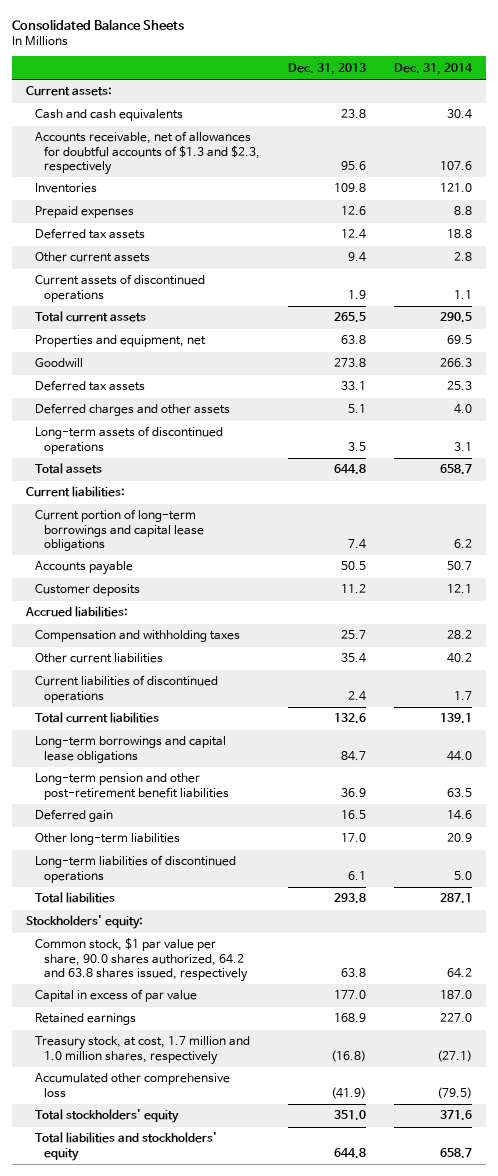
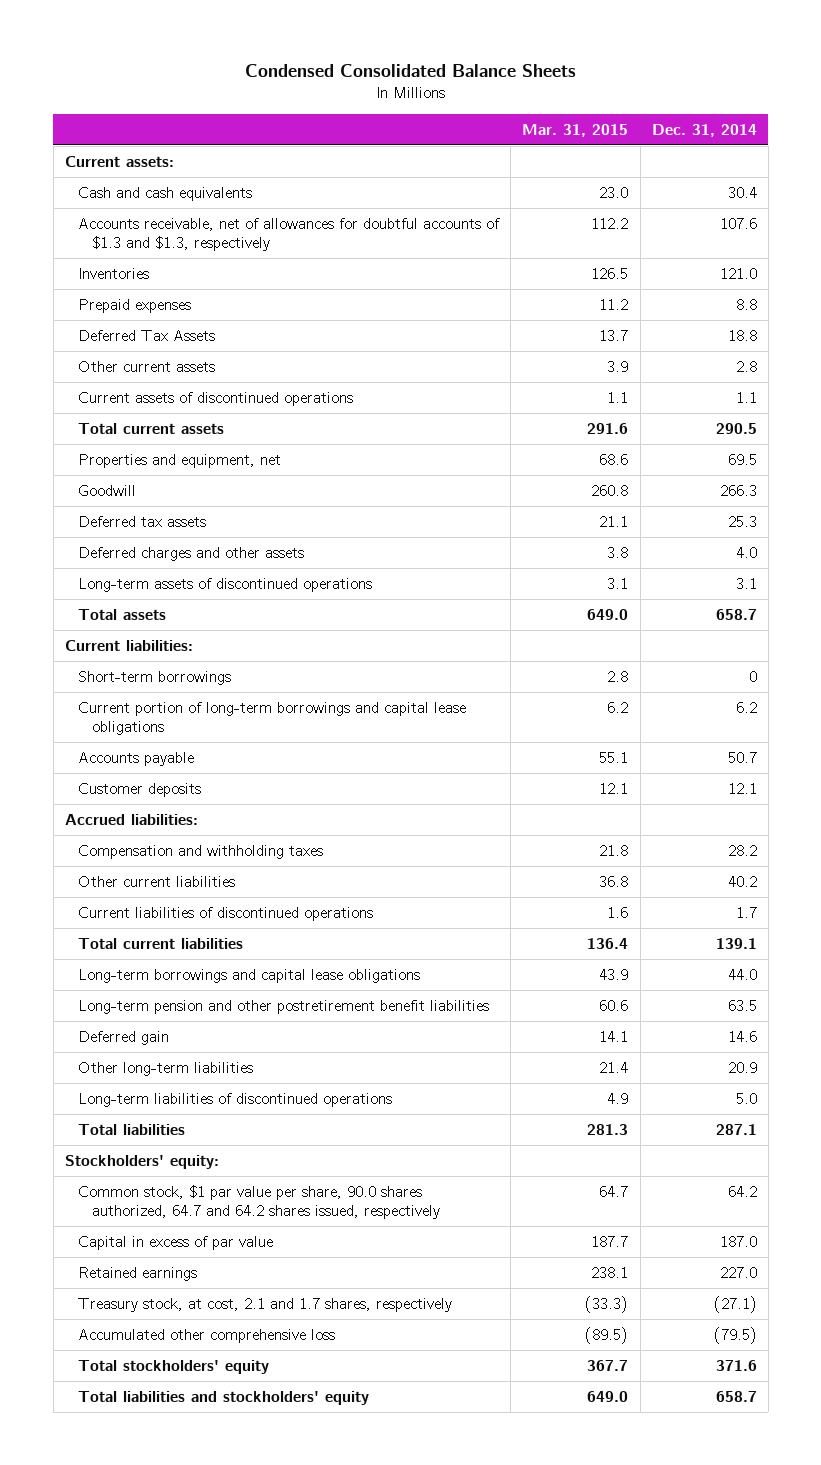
[12,18,185,30] Consolidated Balance Sheets -> [244,64,576,78] Condensed Consolidated Balance Sheets
[288,62,367,75] Dec. 31, 2013 -> none
none -> [522,123,629,137] Mar. 31, 2015
[35,131,261,176] Accounts receivable, net of allowances for doubtful accounts of $1.3 and $2.3, respectively -> [78,217,501,252] Accounts receivable, net of allowances for doubtful accounts of $1.3 and $1.3, respectively
[35,228,146,240] Deferred tax assets -> [78,329,216,341] Deferred Tax Assets
none -> [78,670,232,685] Short-term borrowings
[35,773,230,800] Long-term pension and other post-retirement benefit liabilities -> [78,999,490,1014] Long-term pension and other postretirement benefit liabilities
[35,938,249,983] Common stock, $1 par value per share, 90.0 shares authorized, 64.2 and 63.8 shares issued, respectively -> [78,1184,440,1220] Common stock, $1 par value per share, 90.0 shares authorized, 64.7 and 64.2 shares issued, respectively
[35,1036,251,1065] Treasury stock, at cost, 1.7 million and 1.0 million shares, respectively -> [78,1297,453,1312] Treasury stock, at cost, 2.1 and 1.7 shares, respectively

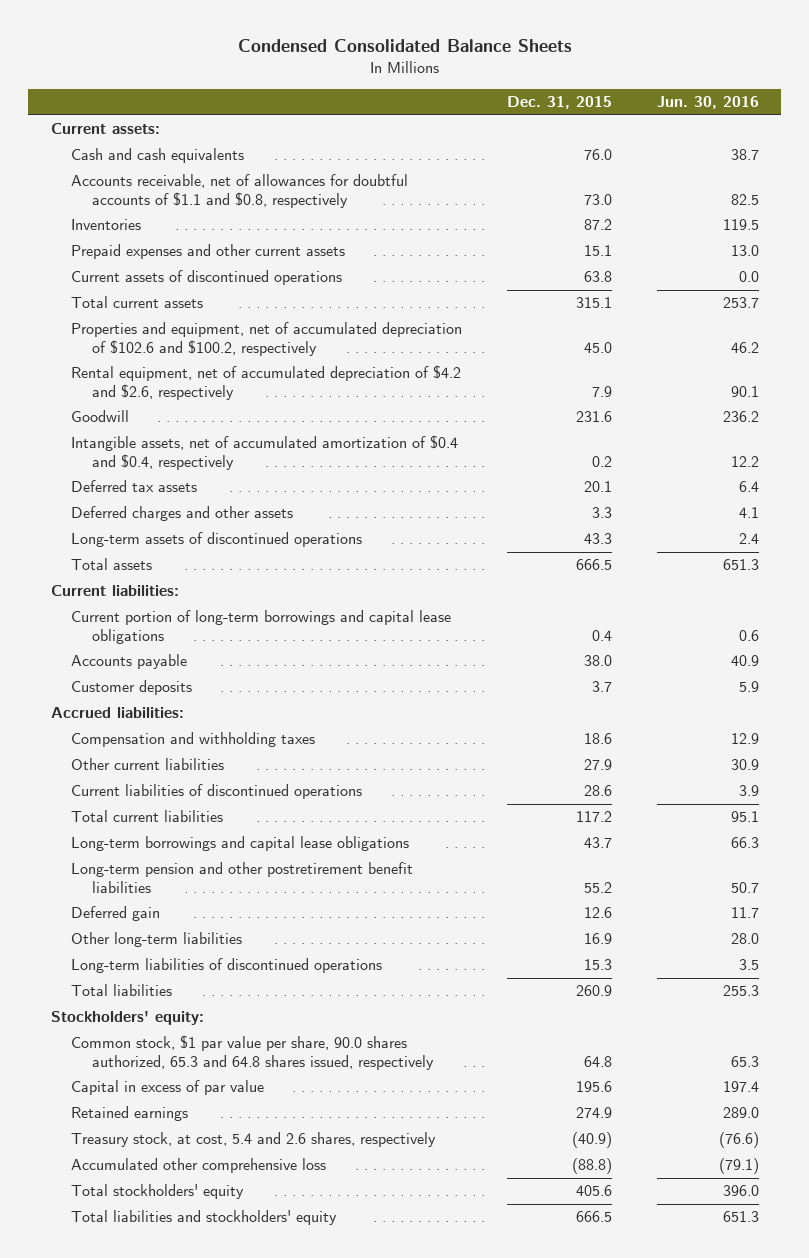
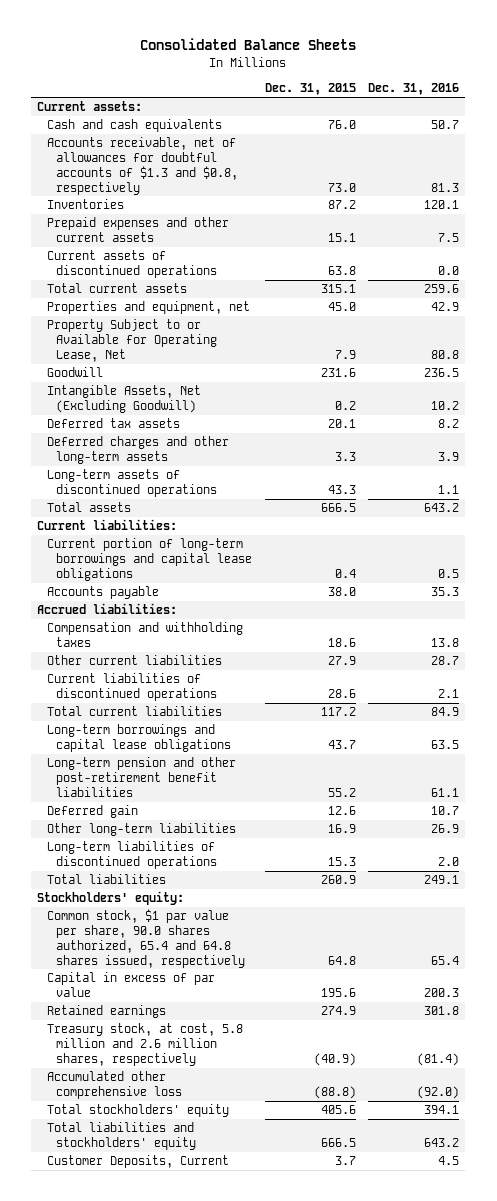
[237,39,572,53] Condensed Consolidated Balance Sheets -> [140,38,357,51] Consolidated Balance Sheets
[656,96,759,110] Jun. 30, 2016 -> none
none -> [368,83,460,96] Dec. 31, 2016
[71,174,409,208] Accounts receivable, net of allowances for doubtful accounts of $1.1 and $0.8, respectively -> [46,137,239,195] Accounts receivable, net of allowances for doubtful accounts of $1.3 and $0.8, respectively
[71,322,463,356] Properties and equipment, net of accumulated depreciation of $102.6 and $100.2, respectively -> none
none -> [46,301,250,315] Properties and equipment, net
[71,365,462,400] Rental equipment, net of accumulated depreciation of $4.2 and $2.6, respectively -> [46,319,218,362] Property Subject to or Available for Operating Lease, Net
[71,435,459,470] Intangible assets, net of accumulated amortization of $0.4 and $0.4, respectively -> [46,385,201,414] Intangible Assets, Net (Excluding Goodwill)
[71,506,294,522] Deferred charges and other assets -> [46,436,229,465] Deferred charges and other long-term assets
[71,680,193,696] Customer deposits -> none
[71,862,414,893] Long-term pension and other postretirement benefit liabilities -> [46,757,236,797] Long-term pension and other post-retirement benefit liabilities
[71,1035,435,1070] Common stock, $1 par value per share, 90.0 shares authorized, 65.3 and 64.8 shares issued, respectively -> [46,909,246,968] Common stock, $1 par value per share, 90.0 shares authorized, 65.4 and 64.8 shares issued, respectively
[71,1132,437,1148] Treasury stock, at cost, 5.4 and 2.6 shares, respectively -> [46,1023,243,1066] Treasury stock, at cost, 5.8 million and 2.6 million shares, respectively
none -> [46,1155,229,1169] Customer Deposits, Current

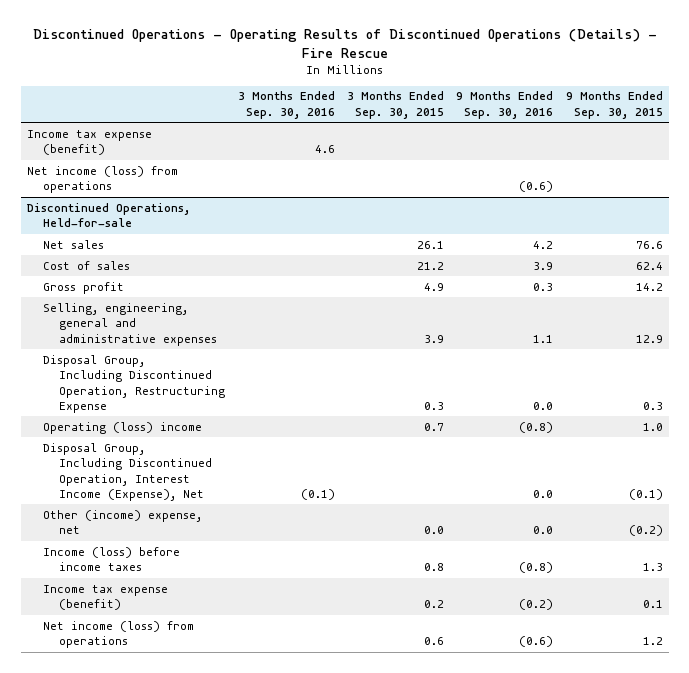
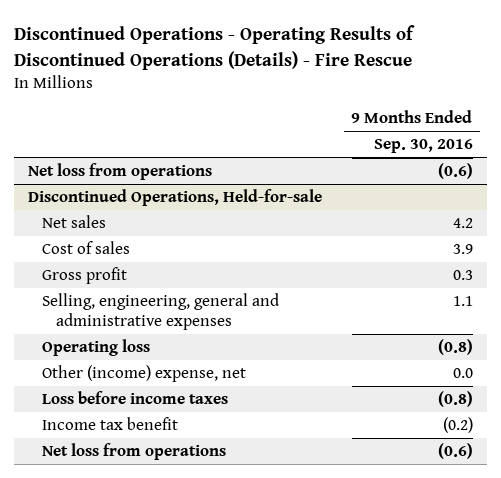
[237,91,335,119] 3 Months Ended Sep. 30, 2016 -> none
[347,91,445,119] 3 Months Ended Sep. 30, 2015 -> none
[565,91,663,119] 9 Months Ended Sep. 30, 2015 -> none
[26,129,152,156] Income tax expense (benefit) -> none
[26,165,178,194] Net income (loss) from operations -> [28,163,213,181] Net loss from operations
[43,354,226,414] Disposal Group, Including Discontinued Operation, Restructuring Expense -> none
[43,442,213,502] Disposal Group, Including Discontinued Operation, Interest Income (Expense), Net -> none
[43,421,203,434] Operating (loss) income -> [42,339,151,357] Operating loss
[43,546,181,572] Income (loss) before income taxes -> [42,391,229,405] Loss before income taxes
[43,584,169,611] Income tax expense (benefit) -> [42,417,179,431] Income tax benefit
[43,620,195,649] Net income (loss) from operations -> [42,443,227,461] Net loss from operations

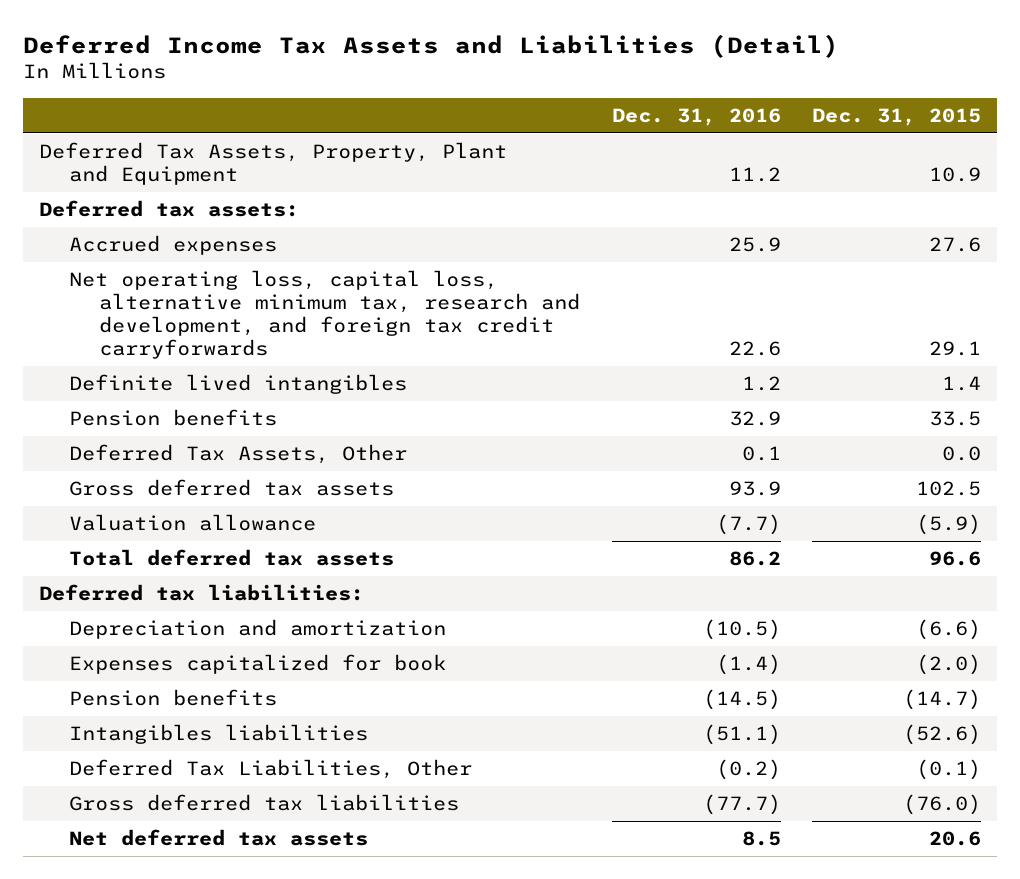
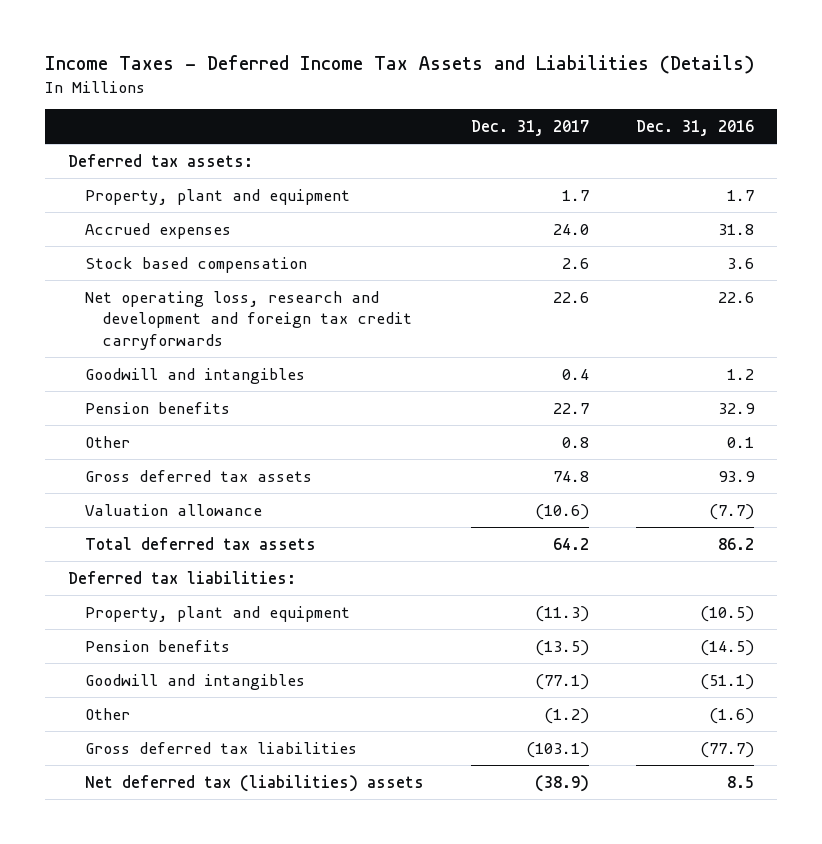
[23,33,840,58] Deferred Income Tax Assets and Liabilities (Detail) -> [44,55,754,75] Income Taxes - Deferred Income Tax Assets and Liabilities (Details)
[812,107,982,126] Dec. 31, 2015 -> none
none -> [470,119,589,136] Dec. 31, 2017
[38,142,507,186] Deferred Tax Assets, Property, Plant and Equipment -> none
none -> [84,188,350,205] Property, plant and equipment
[728,237,781,253] 25.9 -> [717,223,754,235] 31.8
none -> [84,256,307,273] Stock based compensation
[68,270,581,360] Net operating loss, capital loss, alternative minimum tax, research and development, and foreign tax credit carryforwards -> [84,290,412,350] Net operating loss, research and development and foreign tax credit carryforwards
[68,374,407,395] Definite lived intangibles -> [84,367,305,384] Goodwill and intangibles
[68,444,407,465] Deferred Tax Assets, Other -> [84,435,130,448] Other
[68,654,446,675] Expenses capitalized for book -> none
[68,619,446,640] Depreciation and amortization -> [84,605,350,622] Property, plant and equipment
[68,724,368,745] Intangibles liabilities -> [84,673,305,690] Goodwill and intangibles
[68,759,472,780] Deferred Tax Liabilities, Other -> [84,707,130,720] Other
[715,759,781,781] (0.2) -> [708,707,754,724] (1.6)
[68,829,368,847] Net deferred tax assets -> [84,774,424,792] Net deferred tax (liabilities) assets

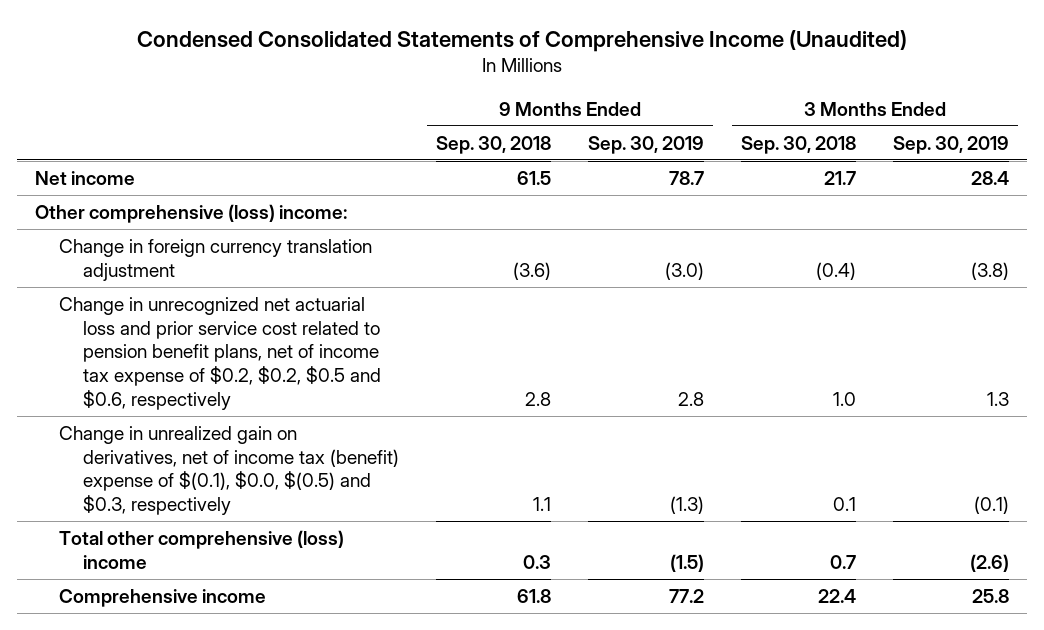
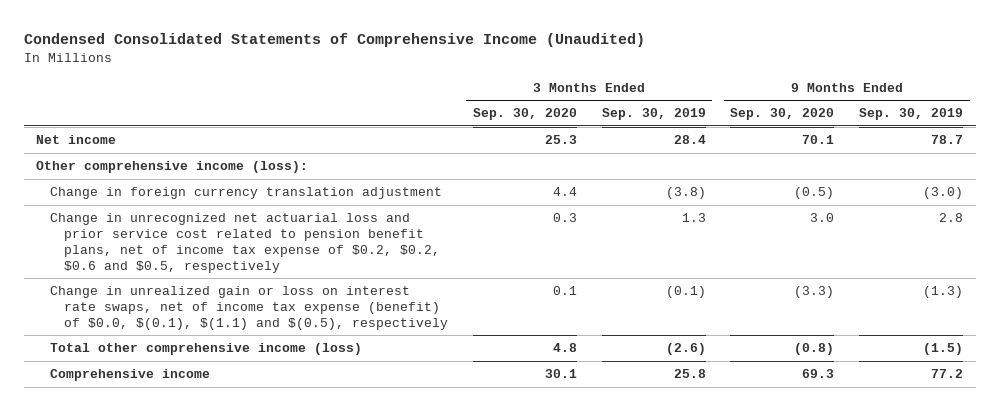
[436,135,552,154] Sep. 30, 2018 -> none
[740,135,856,154] Sep. 30, 2018 -> none
none -> [472,108,577,121] Sep. 30, 2020
none -> [730,108,835,121] Sep. 30, 2020
[35,204,348,224] Other comprehensive (loss) income: -> [36,161,309,174] Other comprehensive income (loss):
[59,297,382,410] Change in unrecognized net actuarial loss and prior service cost related to pension benefit plans, net of income tax expense of $0.2, $0.2, $0.5 and $0.6, respectively -> [50,213,440,273] Change in unrecognized net actuarial loss and prior service cost related to pension benefit plans, net of income tax expense of $0.2, $0.2, $0.6 and $0.5, respectively
[59,426,400,515] Change in unrealized gain on derivatives, net of income tax (benefit) expense of $(0.1), $0.0, $(0.5) and $0.3, respectively -> [50,286,448,330] Change in unrealized gain or loss on interest rate swaps, net of income tax expense (benefit) of $0.0, $(0.1), $(1.1) and $(0.5), respectively
[59,530,345,569] Total other comprehensive (loss) income -> [50,343,363,356] Total other comprehensive income (loss)

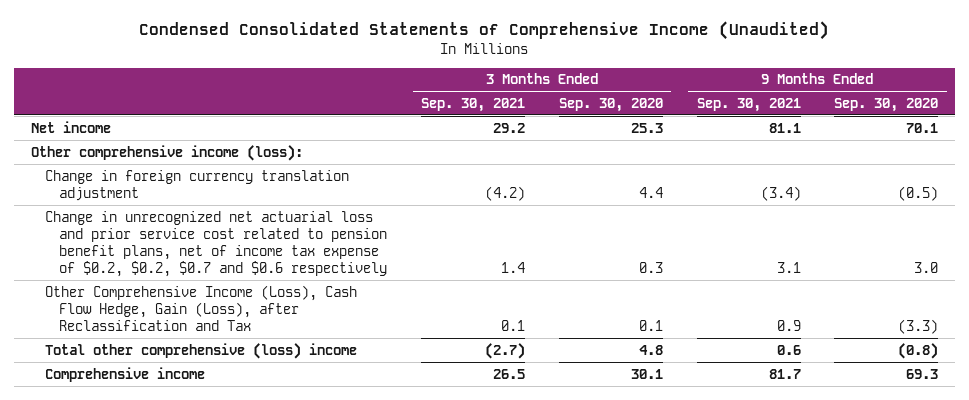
[601,108,706,121] Sep. 30, 2019 -> none
[859,108,964,121] Sep. 30, 2019 -> none
none -> [421,97,526,112] Sep. 30, 2021
none -> [696,97,801,112] Sep. 30, 2021
[50,213,440,273] Change in unrecognized net actuarial loss and prior service cost related to pension benefit plans, net of income tax expense of $0.2, $0.2, $0.6 and $0.5, respectively -> [44,210,388,277] Change in unrecognized net actuarial loss and prior service cost related to pension benefit plans, net of income tax expense of $0.2, $0.2, $0.7 and $0.6 respectively
[50,286,448,330] Change in unrealized gain or loss on interest rate swaps, net of income tax expense (benefit) of $0.0, $(0.1), $(1.1) and $(0.5), respectively -> [44,284,357,331] Other Comprehensive Income (Loss), Cash Flow Hedge, Gain (Loss), after Reclassification and Tax
[50,343,363,356] Total other comprehensive income (loss) -> [44,342,357,359] Total other comprehensive (loss) income

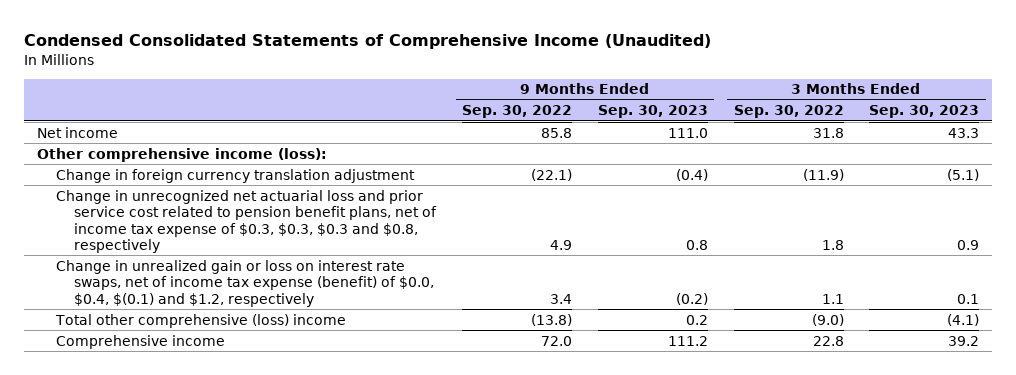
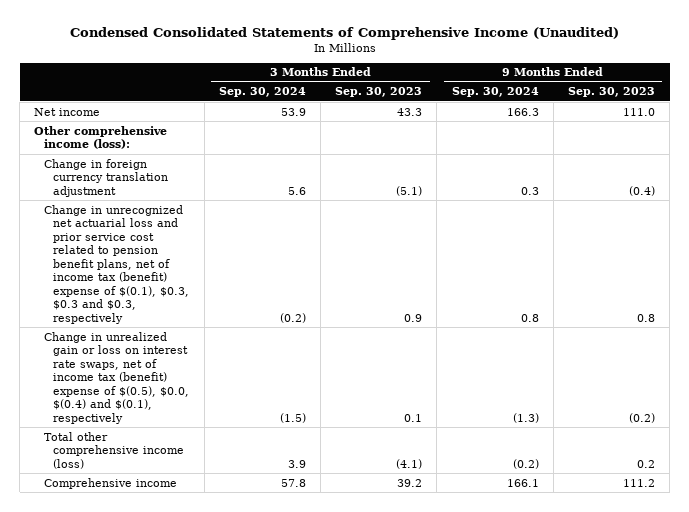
[462,105,573,119] Sep. 30, 2022 -> none
[733,105,844,119] Sep. 30, 2022 -> none
none -> [218,87,306,98] Sep. 30, 2024
none -> [451,87,539,98] Sep. 30, 2024
[55,189,438,254] Change in unrecognized net actuarial loss and prior service cost related to pension benefit plans, net of income tax expense of $0.3, $0.3, $0.3 and $0.8, respectively -> [43,204,190,324] Change in unrecognized net actuarial loss and prior service cost related to pension benefit plans, net of income tax (benefit) expense of $(0.1), $0.3, $0.3 and $0.3, respectively
[55,259,435,307] Change in unrealized gain or loss on interest rate swaps, net of income tax expense (benefit) of $0.0, $0.4, $(0.1) and $1.2, respectively -> [43,331,190,424] Change in unrealized gain or loss on interest rate swaps, net of income tax (benefit) expense of $(0.5), $0.0, $(0.4) and $(0.1), respectively
[54,313,346,328] Total other comprehensive (loss) income -> [43,431,185,469] Total other comprehensive income (loss)

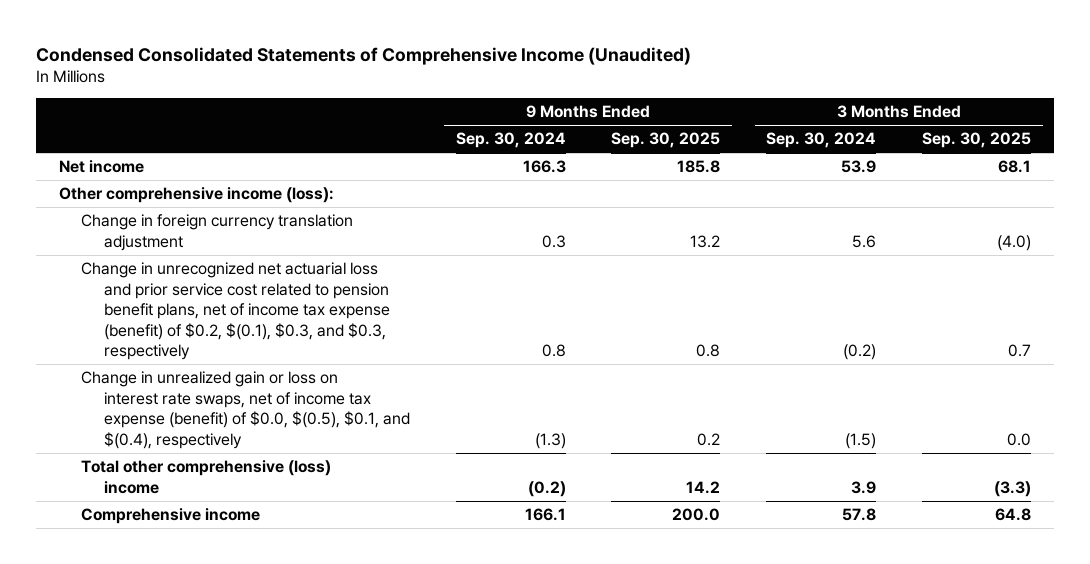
[335,87,423,98] Sep. 30, 2023 -> none
[567,87,655,98] Sep. 30, 2023 -> none
none -> [611,132,721,149] Sep. 30, 2025
none -> [922,132,1032,149] Sep. 30, 2025
[43,204,190,324] Change in unrecognized net actuarial loss and prior service cost related to pension benefit plans, net of income tax (benefit) expense of $(0.1), $0.3, $0.3 and $0.3, respectively -> [81,262,390,361] Change in unrecognized net actuarial loss and prior service cost related to pension benefit plans, net of income tax expense (benefit) of $0.2, $(0.1), $0.3, and $0.3, respectively
[43,331,190,424] Change in unrealized gain or loss on interest rate swaps, net of income tax (benefit) expense of $(0.5), $0.0, $(0.4) and $(0.1), respectively -> [81,371,410,449] Change in unrealized gain or loss on interest rate swaps, net of income tax expense (benefit) of $0.0, $(0.5), $0.1, and $(0.4), respectively
[43,431,185,469] Total other comprehensive income (loss) -> [81,460,332,494] Total other comprehensive (loss) income

